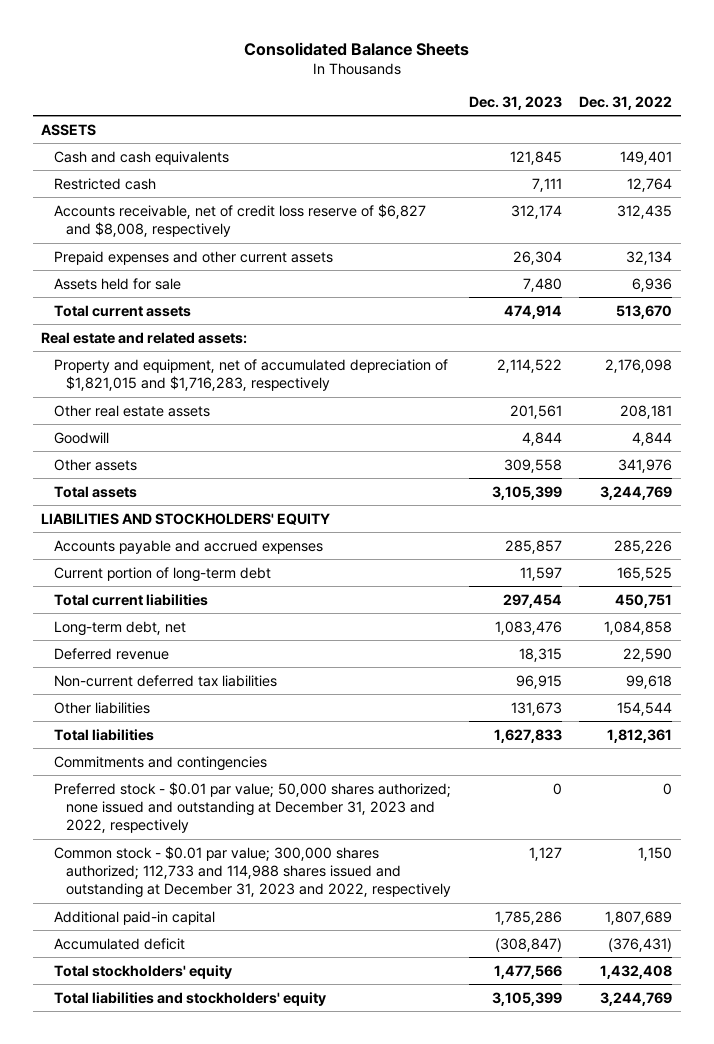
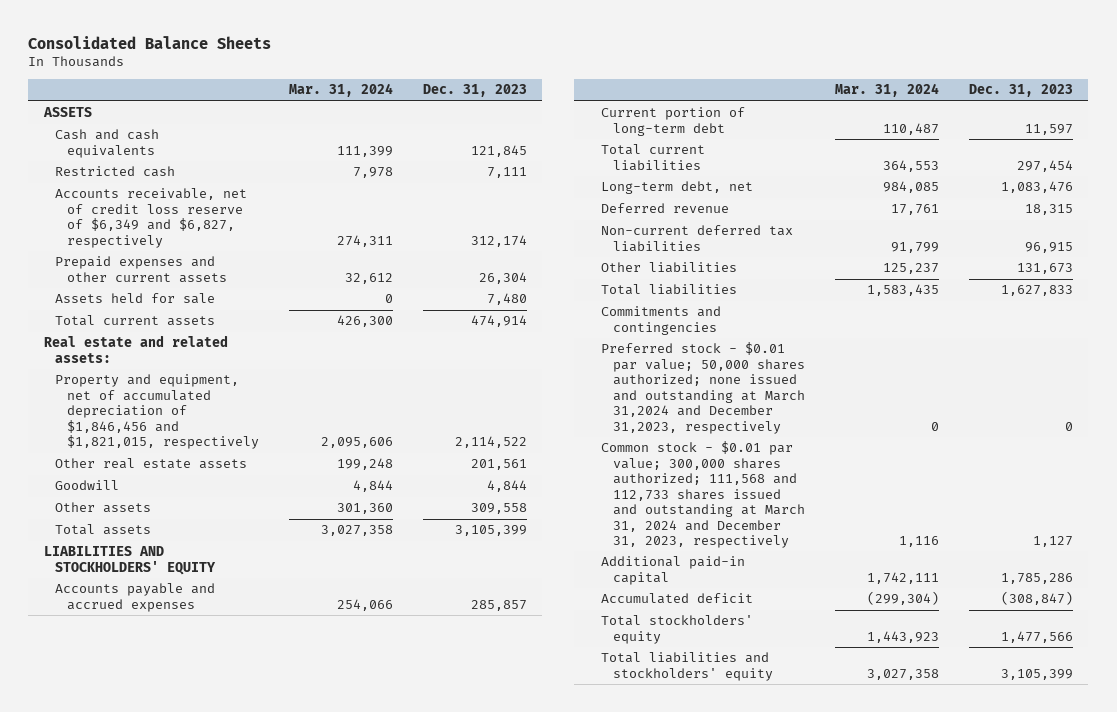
[579,95,673,110] Dec. 31, 2022 -> none
none -> [288,83,393,98] Mar. 31, 2024
[53,203,426,238] Accounts receivable, net of credit loss reserve of $6,827 and $8,008, respectively -> [55,188,248,248] Accounts receivable, net of credit loss reserve of $6,349 and $6,827, respectively
[53,358,448,392] Property and equipment, net of accumulated depreciation of $1,821,015 and $1,716,283, respectively -> [55,374,259,450] Property and equipment, net of accumulated depreciation of $1,846,456 and $1,821,015, respectively
[53,781,451,834] Preferred stock - $0.01 par value; 50,000 shares authorized; none issued and outstanding at December 31, 2023 and 2022, respectively -> [601,342,805,434] Preferred stock - $0.01 par value; 50,000 shares authorized; none issued and outstanding at March 31,2024 and December 31,2023, respectively
[53,845,452,899] Common stock - $0.01 par value; 300,000 shares authorized; 112,733 and 114,988 shares issued and outstanding at December 31, 2023 and 2022, respectively -> [601,441,805,549] Common stock - $0.01 par value; 300,000 shares authorized; 111,568 and 112,733 shares issued and outstanding at March 31, 2024 and December 31, 2023, respectively

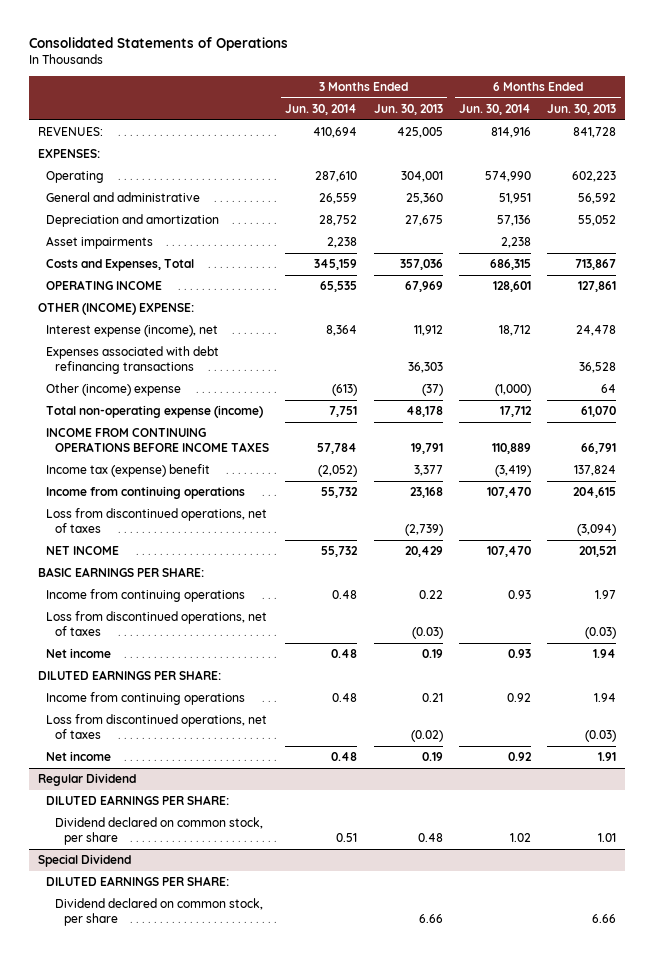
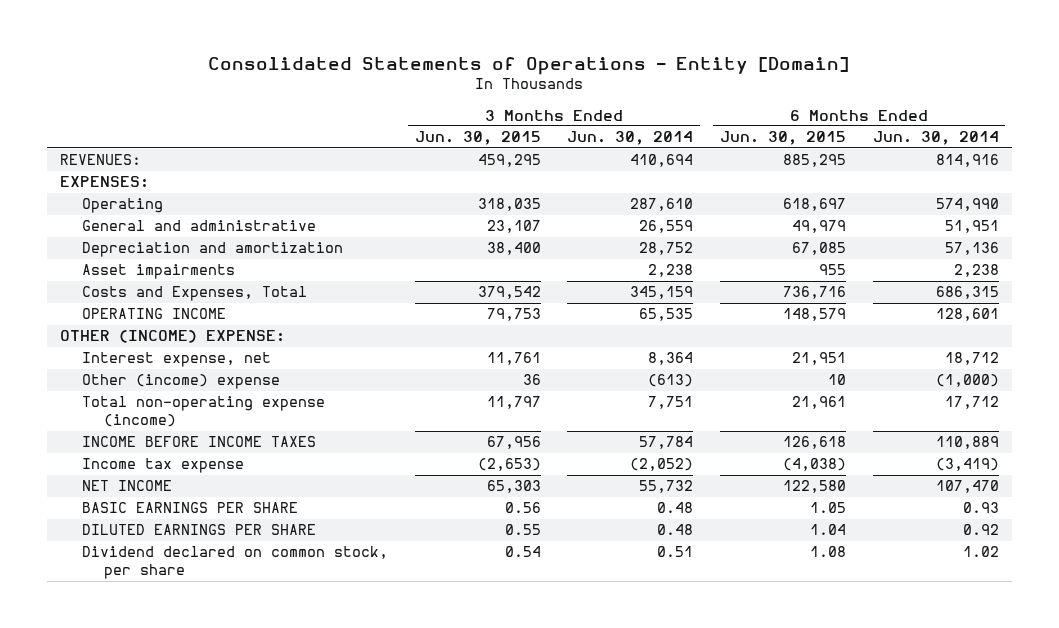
[29,36,289,51] Consolidated Statements of Operations -> [208,56,850,75] Consolidated Statements of Operations - Entity [Domain]
[373,103,443,115] Jun. 30, 2013 -> none
[547,103,617,115] Jun. 30, 2013 -> none
none -> [414,131,541,146] Jun. 30, 2015
none -> [720,131,847,146] Jun. 30, 2015
[46,346,220,375] Expenses associated with debt refinancing transactions -> none
[46,325,219,338] Interest expense (income), net -> [82,352,272,368] Interest expense, net
[46,486,246,500] Income from continuing operations -> none
[46,508,268,534] Loss from discontinued operations, net of taxes -> none
[46,428,270,453] INCOME FROM CONTINUING OPERATIONS BEFORE INCOME TAXES -> [82,436,317,448] INCOME BEFORE INCOME TAXES
[46,464,211,478] Income tax (expense) benefit -> [82,458,245,474] Income tax expense
[37,567,204,578] BASIC EARNINGS PER SHARE: -> none
[46,589,246,603] Income from continuing operations -> none
[46,611,268,637] Loss from discontinued operations, net of taxes -> none
[37,670,221,681] DILUTED EARNINGS PER SHARE: -> none
[46,692,246,706] Income from continuing operations -> none
[46,714,268,740] Loss from discontinued operations, net of taxes -> none
[37,773,136,787] Regular Dividend -> none
[46,795,230,806] DILUTED EARNINGS PER SHARE: -> none
[46,648,112,659] Net income -> [82,502,299,514] BASIC EARNINGS PER SHARE
[46,751,112,762] Net income -> [82,524,317,536] DILUTED EARNINGS PER SHARE
[37,854,131,868] Special Dividend -> none
[46,876,230,887] DILUTED EARNINGS PER SHARE: -> none
[55,898,264,927] Dividend declared on common stock, per share -> none

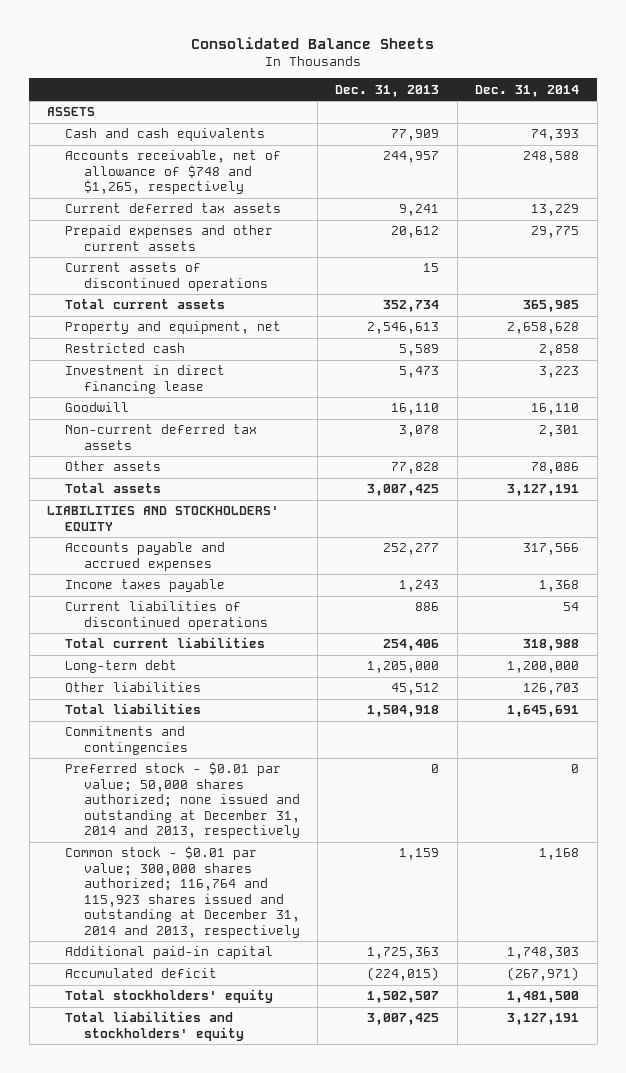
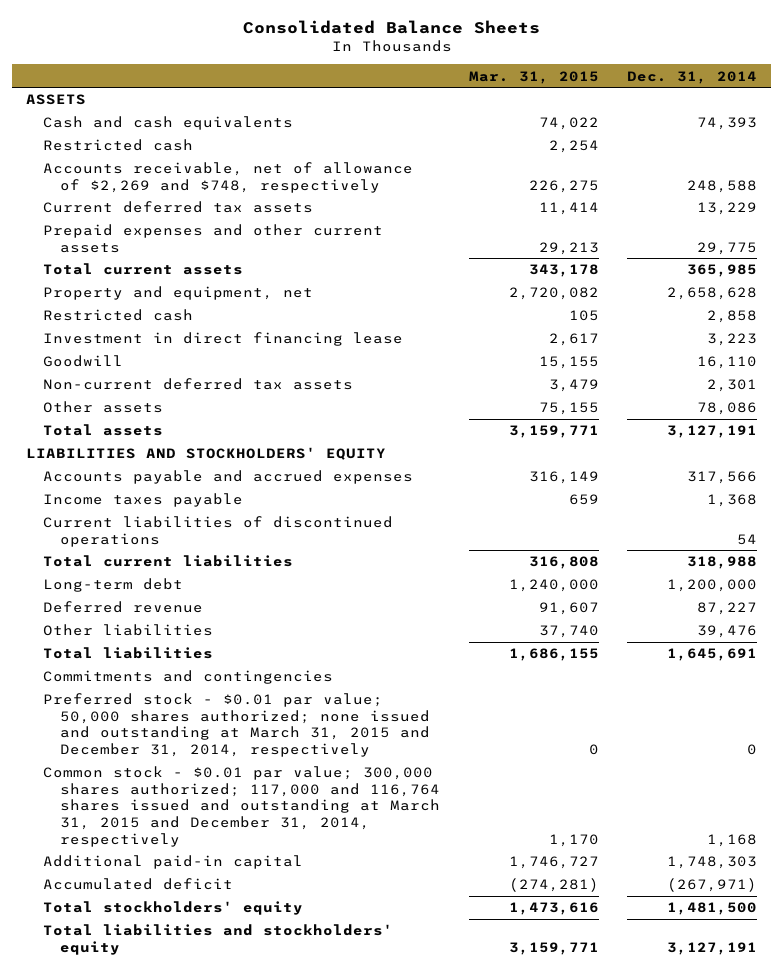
[335,84,440,97] Dec. 31, 2013 -> none
none -> [468,70,599,84] Mar. 31, 2015
none -> [43,139,194,152] Restricted cash
[65,150,282,195] Accounts receivable, net of allowance of $748 and $1,265, respectively -> [43,162,414,193] Accounts receivable, net of allowance of $2,269 and $748, respectively
[65,262,268,291] Current assets of discontinued operations -> none
none -> [43,601,204,614] Deferred revenue
[523,683,580,696] 126,703 -> [697,625,758,639] 39,476
[65,762,300,839] Preferred stock - $0.01 par value; 50,000 shares authorized; none issued and outstanding at December 31, 2014 and 2013, respectively -> [43,693,431,757] Preferred stock - $0.01 par value; 50,000 shares authorized; none issued and outstanding at March 31, 2015 and December 31, 2014, respectively
[65,846,300,938] Common stock - $0.01 par value; 300,000 shares authorized; 116,764 and 115,923 shares issued and outstanding at December 31, 2014 and 2013, respectively -> [43,766,441,847] Common stock - $0.01 par value; 300,000 shares authorized; 117,000 and 116,764 shares issued and outstanding at March 31, 2015 and December 31, 2014, respectively

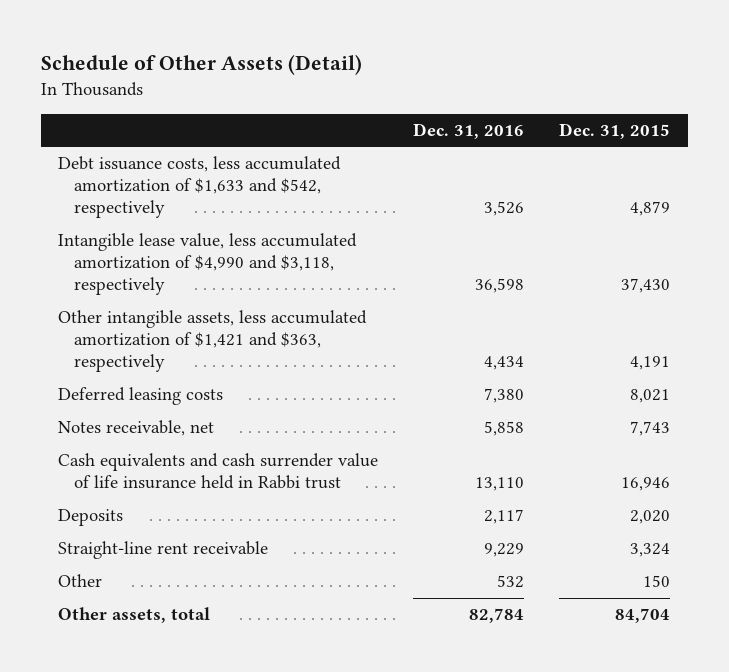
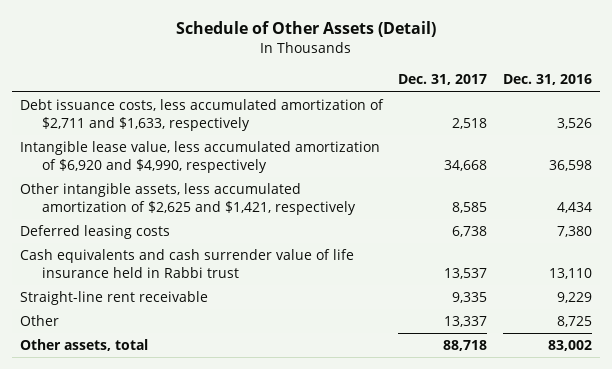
[559,123,671,140] Dec. 31, 2015 -> none
none -> [398,74,488,86] Dec. 31, 2017
[58,156,342,219] Debt issuance costs, less accumulated amortization of $1,633 and $542, respectively -> [19,99,384,131] Debt issuance costs, less accumulated amortization of $2,711 and $1,633, respectively
[58,233,358,296] Intangible lease value, less accumulated amortization of $4,990 and $3,118, respectively -> [19,141,380,173] Intangible lease value, less accumulated amortization of $6,920 and $4,990, respectively
[58,310,368,373] Other intangible assets, less accumulated amortization of $1,421 and $363, respectively -> [19,183,356,215] Other intangible assets, less accumulated amortization of $2,625 and $1,421, respectively
[58,420,215,437] Notes receivable, net -> none
[58,509,124,527] Deposits -> none
[497,575,525,589] 532 -> [556,316,592,328] 8,725
[469,608,525,624] 82,784 -> [547,340,592,352] 83,002

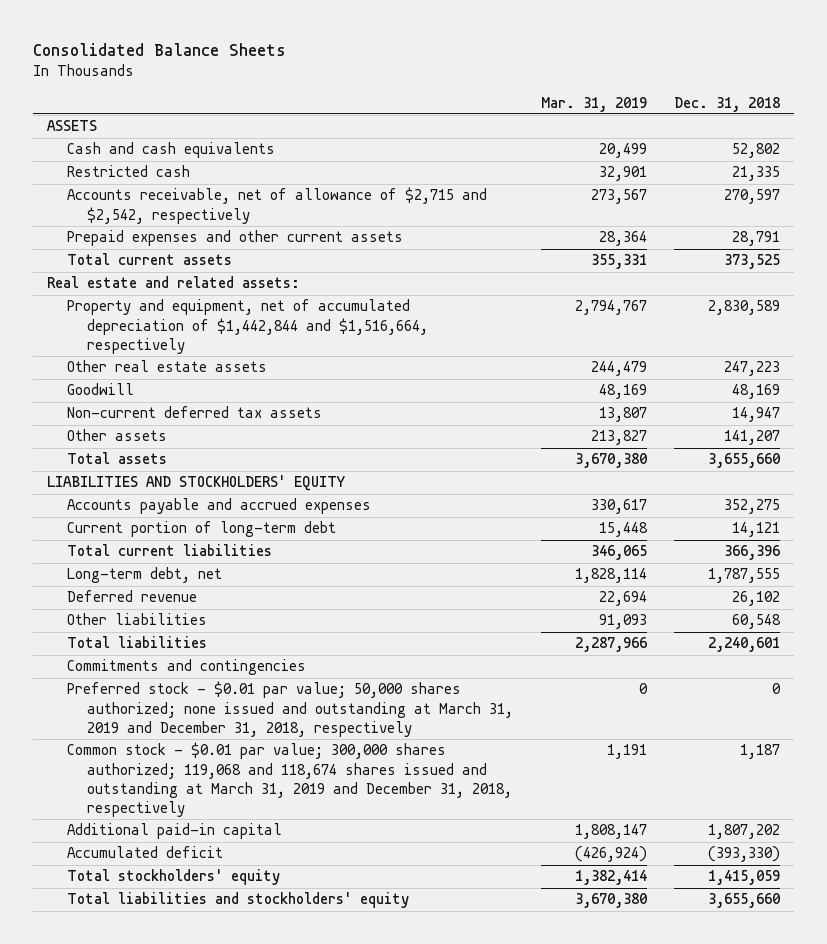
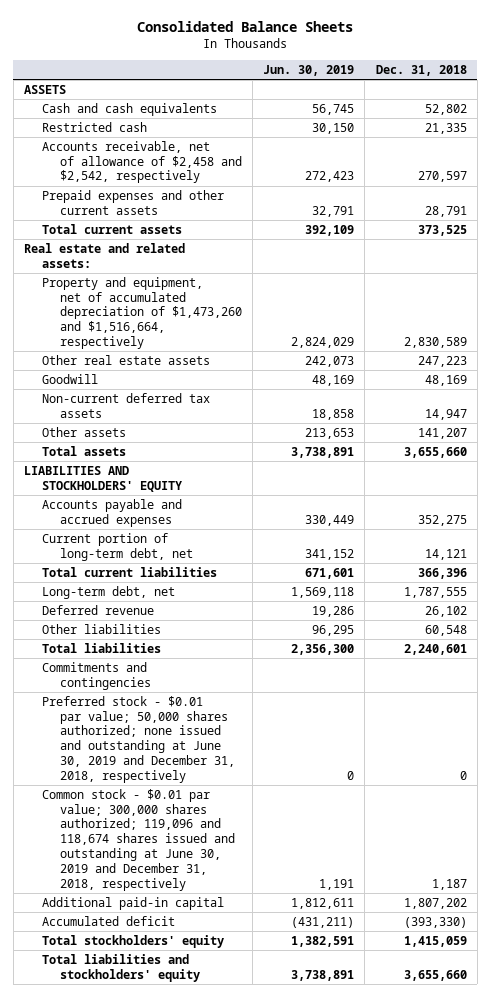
[540,96,647,112] Mar. 31, 2019 -> none
none -> [263,64,355,76] Jun. 30, 2019
[66,187,487,224] Accounts receivable, net of allowance of $2,715 and $2,542, respectively -> [41,140,242,184] Accounts receivable, net of allowance of $2,458 and $2,542, respectively
[66,299,428,354] Property and equipment, net of accumulated depreciation of $1,442,844 and $1,516,664, respectively -> [41,276,242,349] Property and equipment, net of accumulated depreciation of $1,473,260 and $1,516,664, respectively
[66,521,336,538] Current portion of long-term debt -> [41,532,193,561] Current portion of long-term debt, net
[66,681,513,737] Preferred stock - $0.01 par value; 50,000 shares authorized; none issued and outstanding at March 31, 2019 and December 31, 2018, respectively -> [41,695,235,783] Preferred stock - $0.01 par value; 50,000 shares authorized; none issued and outstanding at June 30, 2019 and December 31, 2018, respectively
[66,742,512,817] Common stock - $0.01 par value; 300,000 shares authorized; 119,068 and 118,674 shares issued and outstanding at March 31, 2019 and December 31, 2018, respectively -> [41,788,235,891] Common stock - $0.01 par value; 300,000 shares authorized; 119,096 and 118,674 shares issued and outstanding at June 30, 2019 and December 31, 2018, respectively

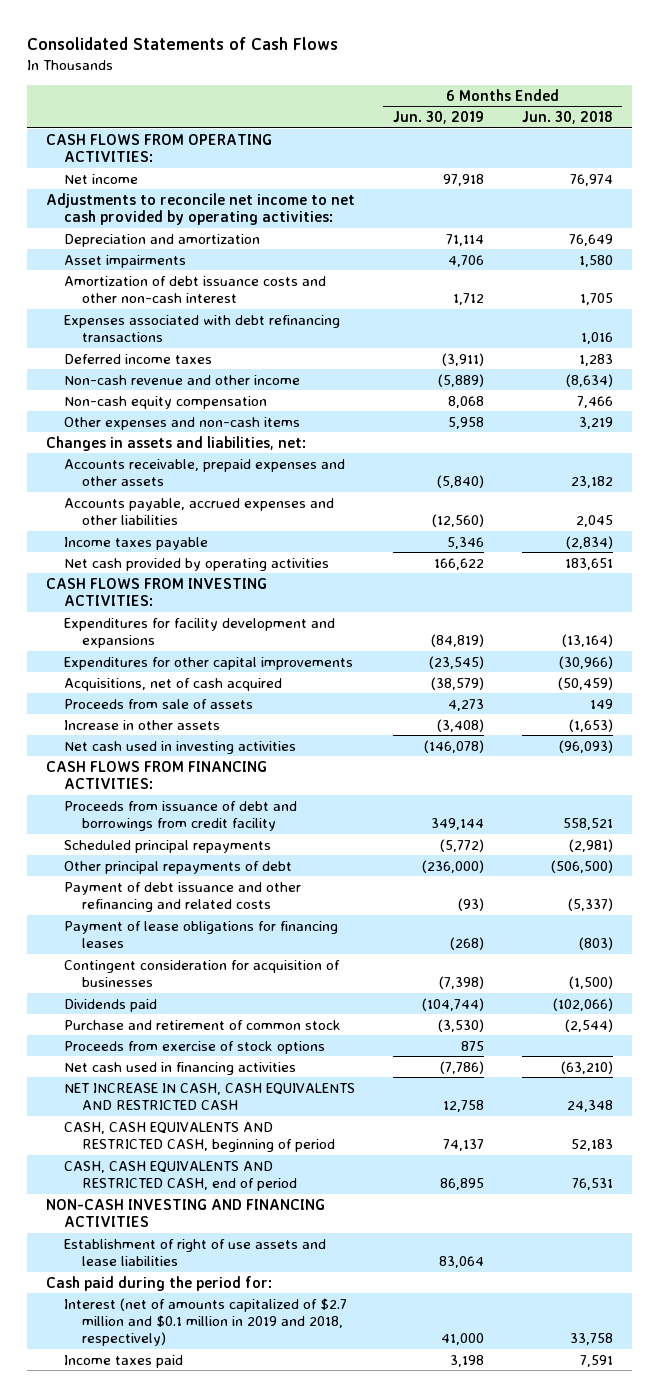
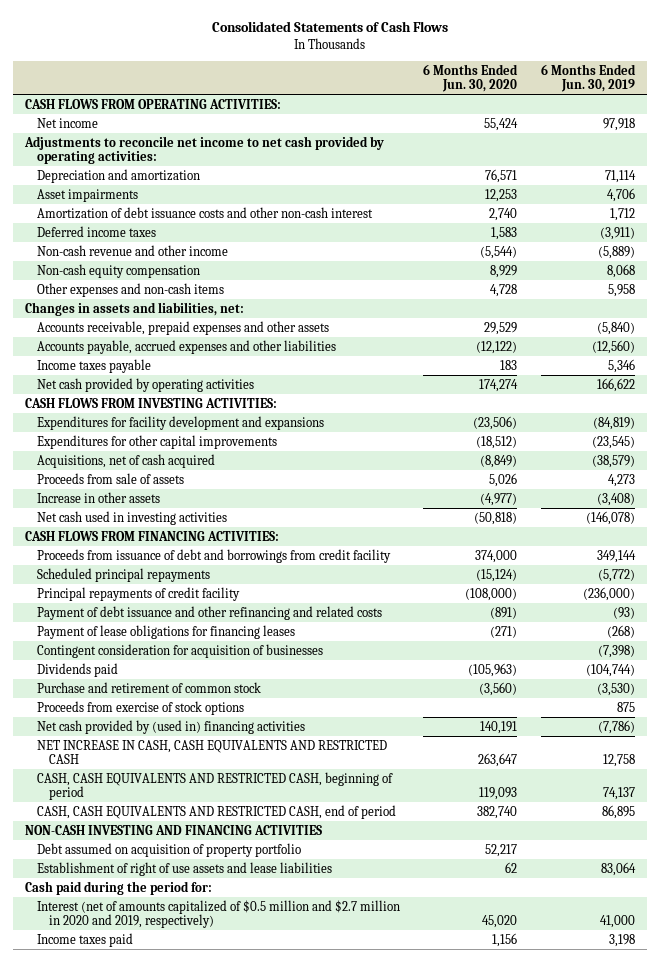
[521,111,613,125] Jun. 30, 2018 -> none
none -> [423,63,519,93] 6 Months Ended Jun. 30, 2020
[64,314,341,342] Expenses associated with debt refinancing transactions -> none
[64,860,293,874] Other principal repayments of debt -> [36,586,240,601] Principal repayments of credit facility
[64,1061,297,1075] Net cash used in financing activities -> [36,719,305,734] Net cash provided by (used in) financing activities
none -> [36,842,301,857] Debt assumed on acquisition of property portfolio
[64,1297,348,1347] Interest (net of amounts capitalized of $2.7 million and $0.1 million in 2019 and 2018, respectively) -> [36,899,400,928] Interest (net of amounts capitalized of $0.5 million and $2.7 million in 2020 and 2019, respectively)

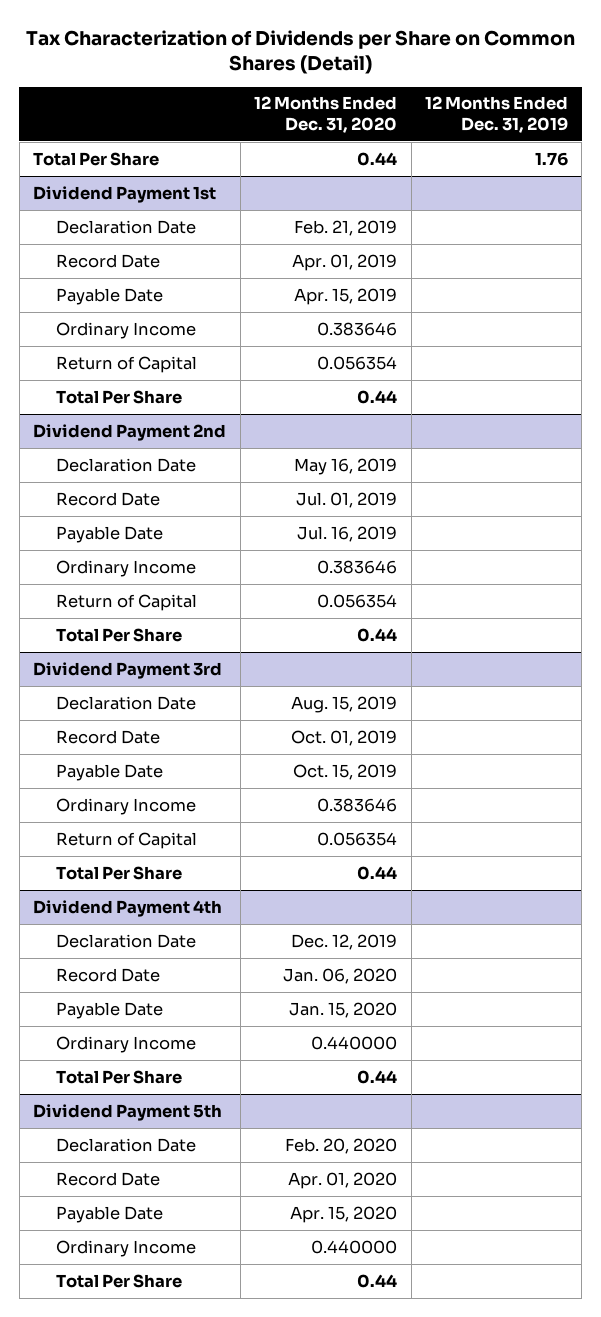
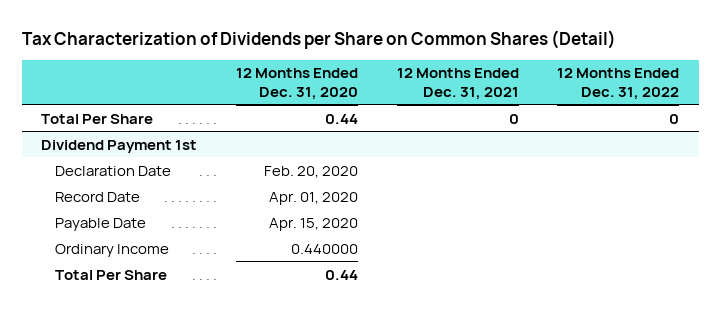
[425,96,569,134] 12 Months Ended Dec. 31, 2019 -> none
none -> [396,68,519,100] 12 Months Ended Dec. 31, 2021
none -> [557,68,680,100] 12 Months Ended Dec. 31, 2022
[55,219,196,234] Declaration Date -> none
[55,253,160,268] Record Date -> none
[55,287,163,305] Payable Date -> none
[55,321,196,339] Ordinary Income -> none
[55,355,197,373] Return of Capital -> none
[55,389,182,404] Total Per Share -> none
[33,423,227,441] Dividend Payment 2nd -> none
[55,457,196,472] Declaration Date -> none
[55,491,160,506] Record Date -> none
[55,525,163,543] Payable Date -> none
[55,559,196,577] Ordinary Income -> none
[55,593,197,611] Return of Capital -> none
[55,627,182,642] Total Per Share -> none
[33,661,223,679] Dividend Payment 3rd -> none
[55,695,196,710] Declaration Date -> none
[55,729,160,744] Record Date -> none
[55,763,163,781] Payable Date -> none
[55,797,196,815] Ordinary Income -> none
[55,831,197,849] Return of Capital -> none
[55,865,182,880] Total Per Share -> none
[33,899,223,917] Dividend Payment 4th -> none
[55,933,196,948] Declaration Date -> none
[55,967,160,982] Record Date -> none
[55,1001,163,1019] Payable Date -> none
[55,1035,196,1053] Ordinary Income -> none
[55,1069,182,1084] Total Per Share -> none
[33,1103,223,1121] Dividend Payment 5th -> none

